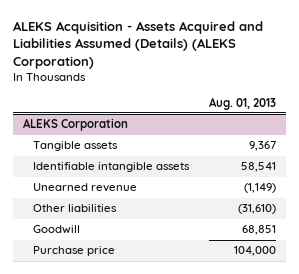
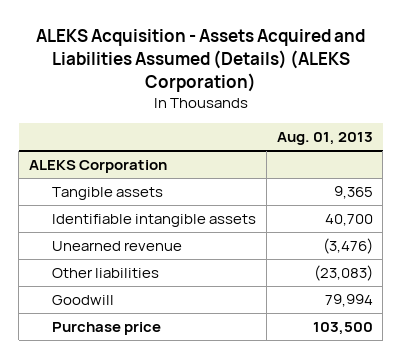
[248,141,276,152] 9,367 -> [333,185,373,199] 9,365
[240,162,276,173] 58,541 -> [324,213,373,226] 40,700
[243,183,276,194] (1,149) -> [322,237,373,254] (3,476)
[237,204,276,215] (31,610) -> [313,264,373,281] (23,083)
[241,225,276,236] 68,851 -> [324,293,373,307] 79,994
[233,246,276,257] 104,000 -> [312,321,373,335] 103,500

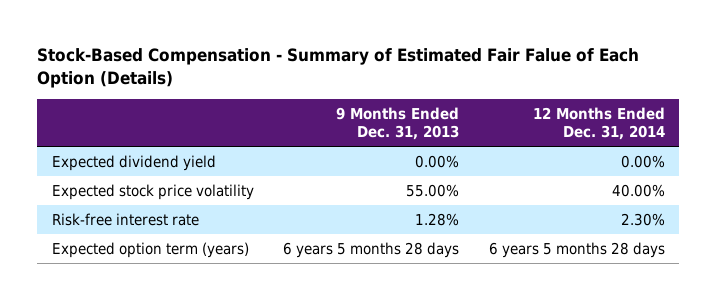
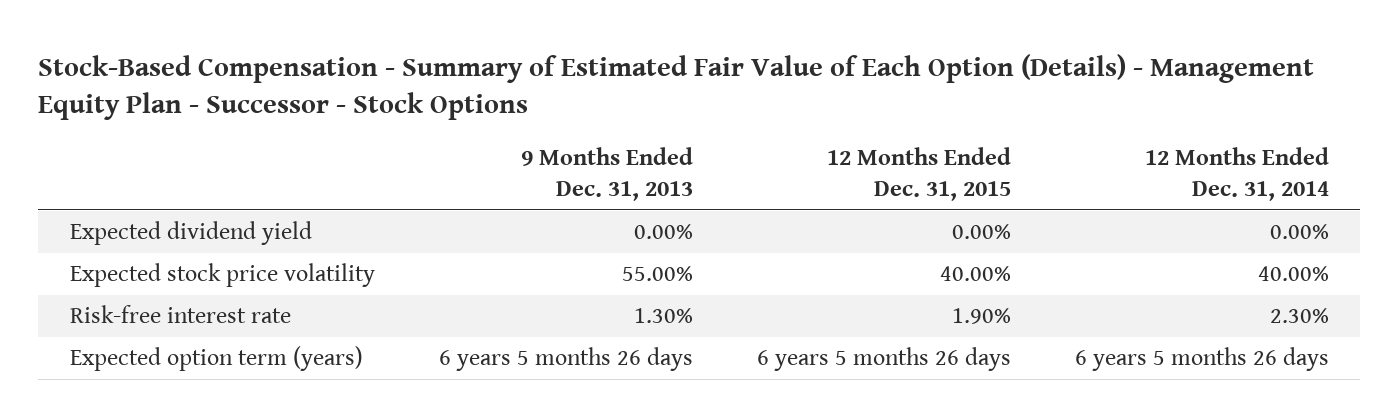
[37,47,640,88] Stock-Based Compensation - Summary of Estimated Fair Falue of Each Option (Details) -> [38,53,1315,121] Stock-Based Compensation - Summary of Estimated Fair Value of Each Option (Details) - Management Equity Plan - Successor - Stock Options
none -> [826,147,1011,202] 12 Months Ended Dec. 31, 2015
[415,212,460,226] 1.28% -> [633,308,693,324] 1.30%
[283,241,460,258] 6 years 5 months 28 days -> [438,347,693,372] 6 years 5 months 26 days
[488,241,665,258] 6 years 5 months 28 days -> [1074,347,1329,372] 6 years 5 months 26 days

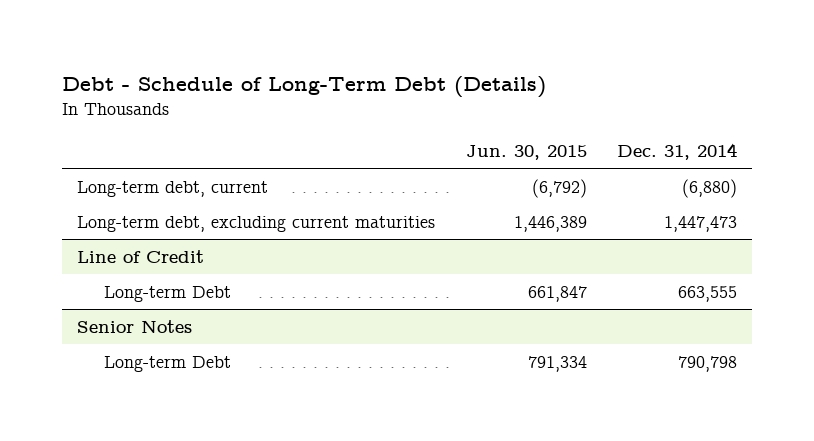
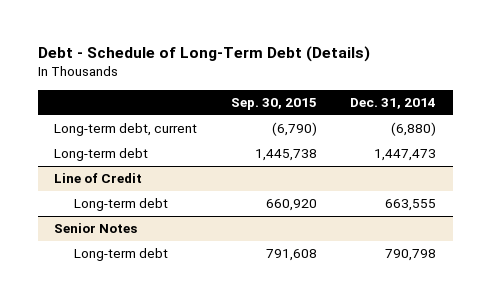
[465,144,587,160] Jun. 30, 2015 -> none
none -> [230,97,317,110] Sep. 30, 2015
[77,215,436,232] Long-term debt, excluding current maturities -> [54,148,149,162] Long-term debt
[103,285,231,302] Long-term Debt -> [74,198,169,212] Long-term debt
[103,355,231,372] Long-term Debt -> [74,248,169,262] Long-term debt

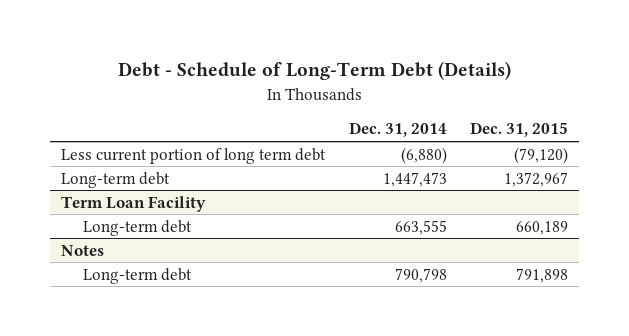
[230,97,317,110] Sep. 30, 2015 -> none
none -> [469,122,568,138] Dec. 31, 2015
[54,123,198,137] Long-term debt, current -> [61,147,327,164] Less current portion of long term debt
[54,173,143,184] Line of Credit -> [61,195,207,212] Term Loan Facility
[54,223,138,234] Senior Notes -> [61,244,105,256] Notes

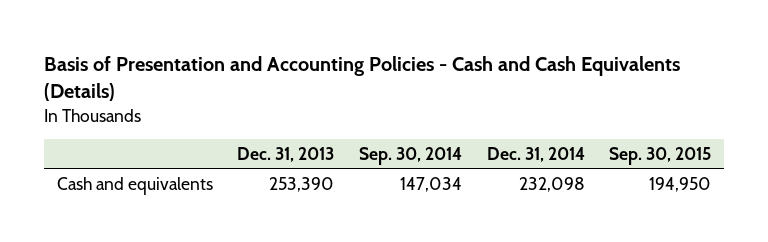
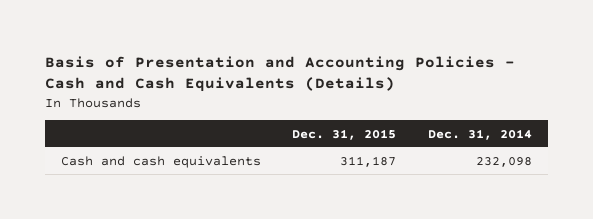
[237,146,335,162] Dec. 31, 2013 -> none
[358,146,462,165] Sep. 30, 2014 -> none
[609,146,712,165] Sep. 30, 2015 -> none
none -> [292,128,397,140] Dec. 31, 2015
[56,176,213,195] Cash and equivalents -> [61,156,262,169] Cash and cash equivalents

